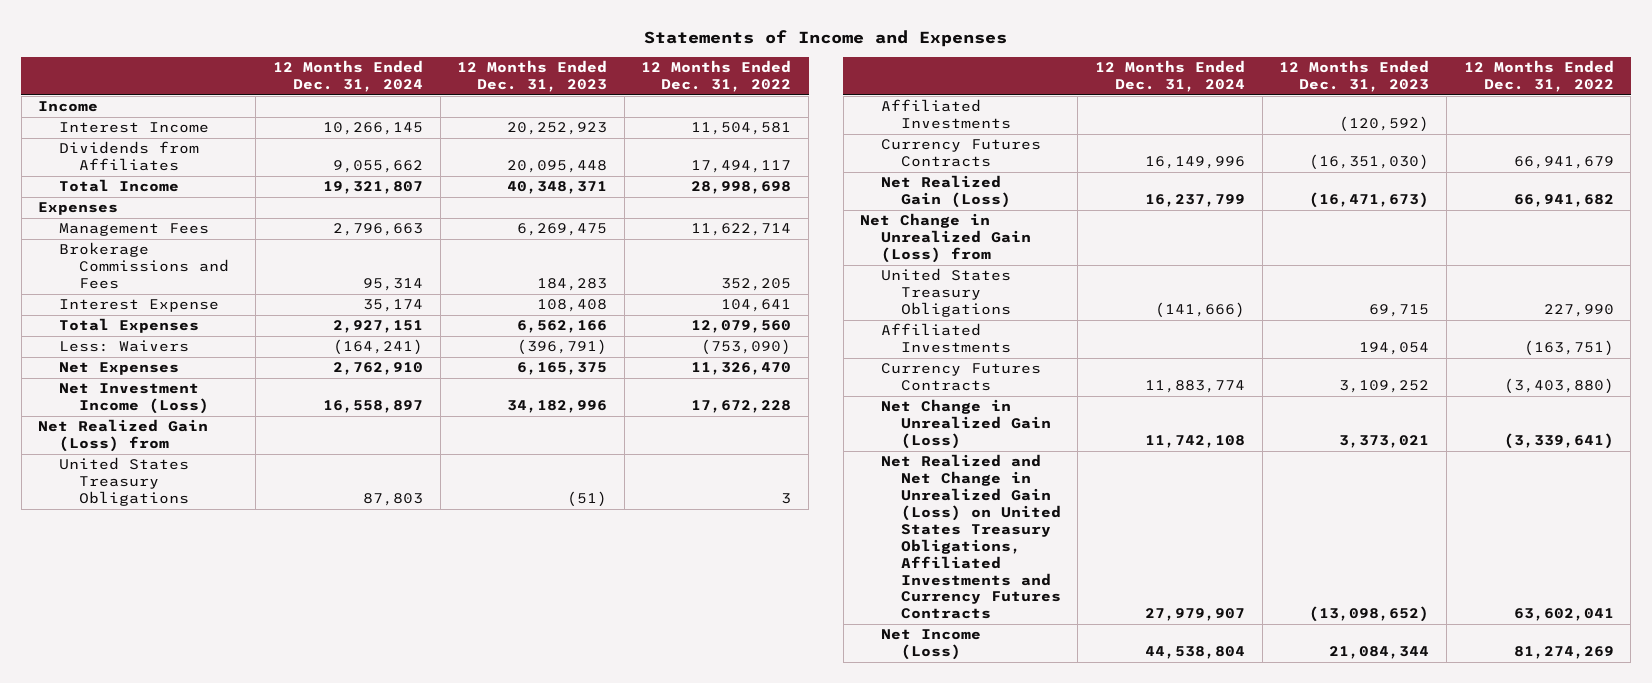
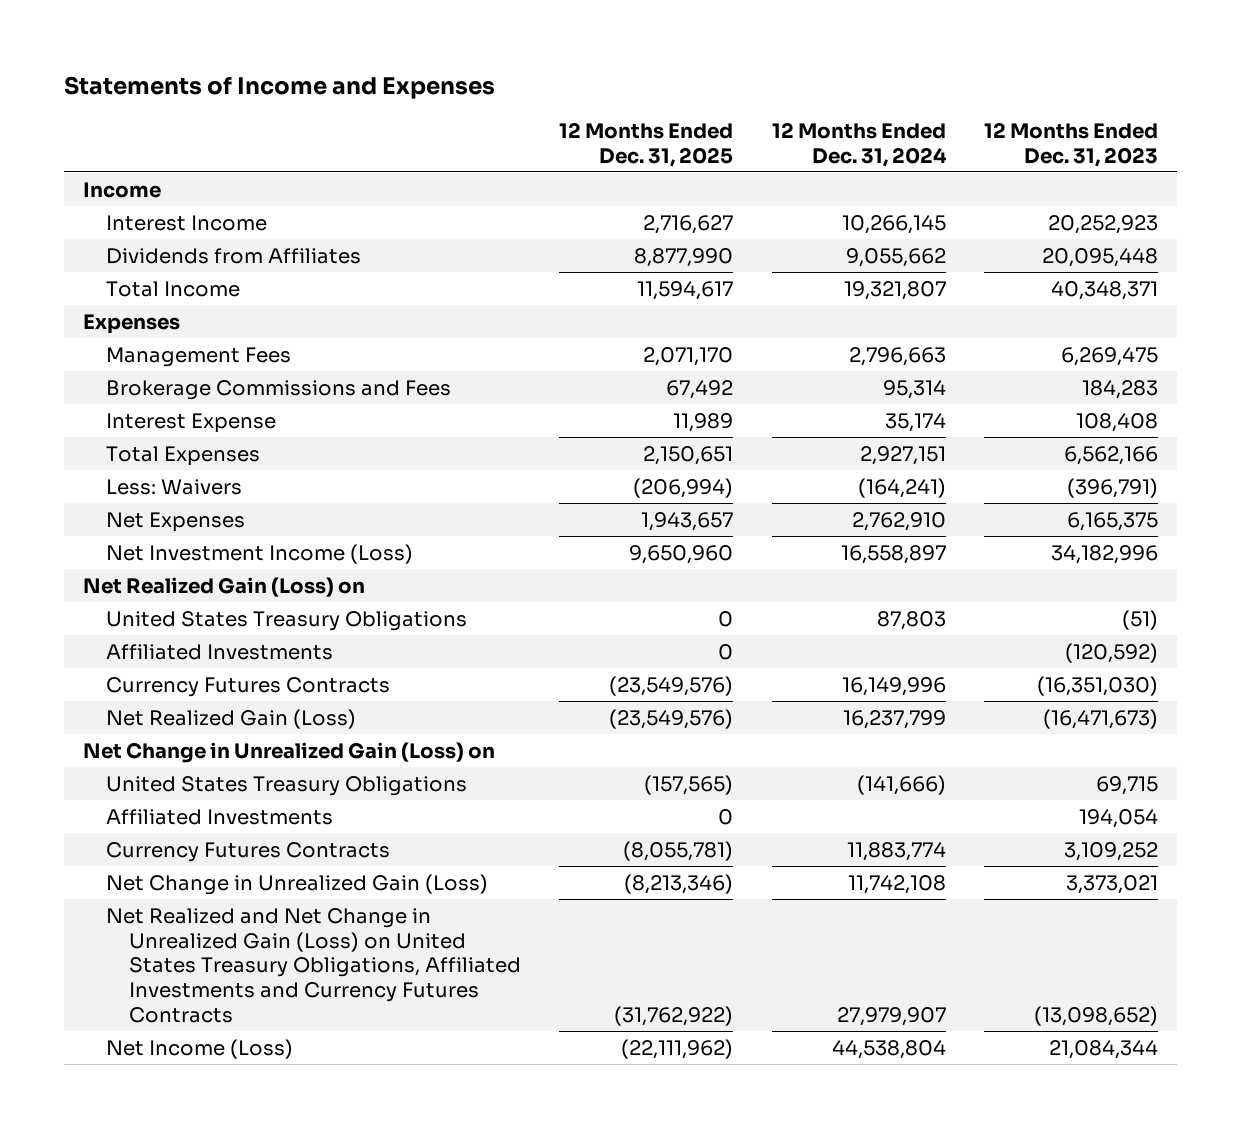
[641,60,792,93] 12 Months Ended Dec. 31, 2022 -> none
none -> [559,121,734,167] 12 Months Ended Dec. 31, 2025
[38,419,209,453] Net Realized Gain (Loss) from -> [82,576,365,597] Net Realized Gain (Loss) on
[860,213,1031,264] Net Change in Unrealized Gain (Loss) from -> [82,741,495,763] Net Change in Unrealized Gain (Loss) on

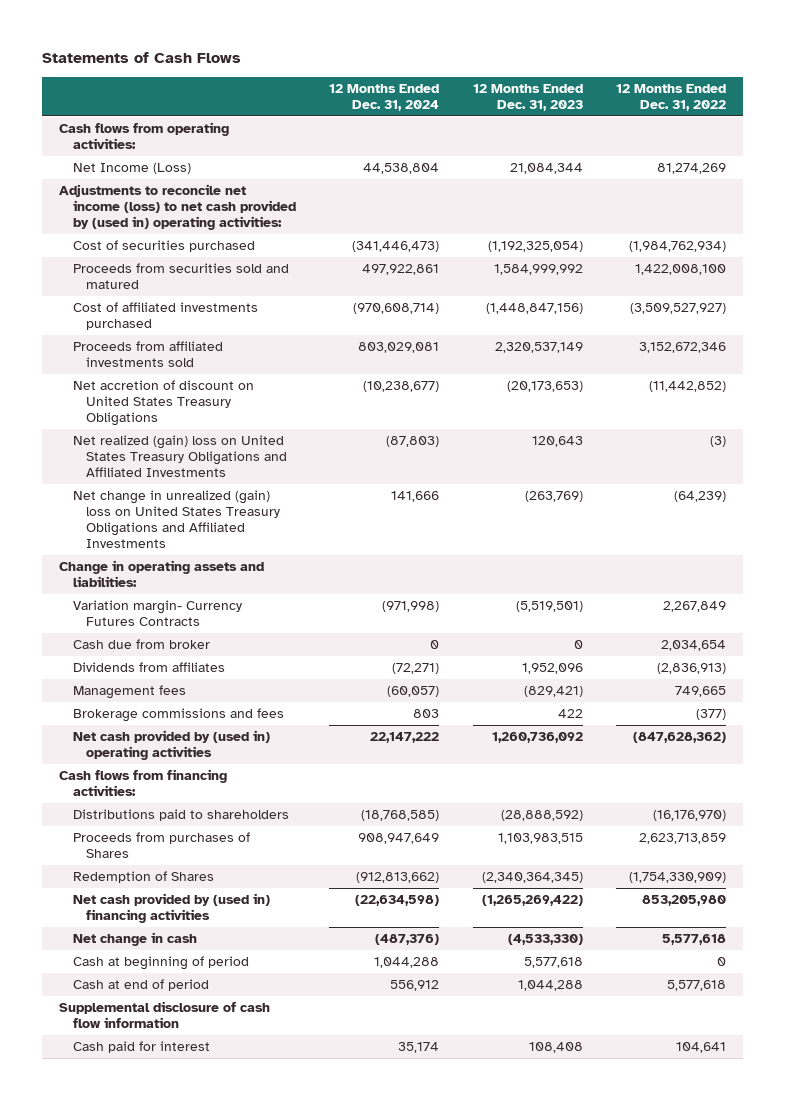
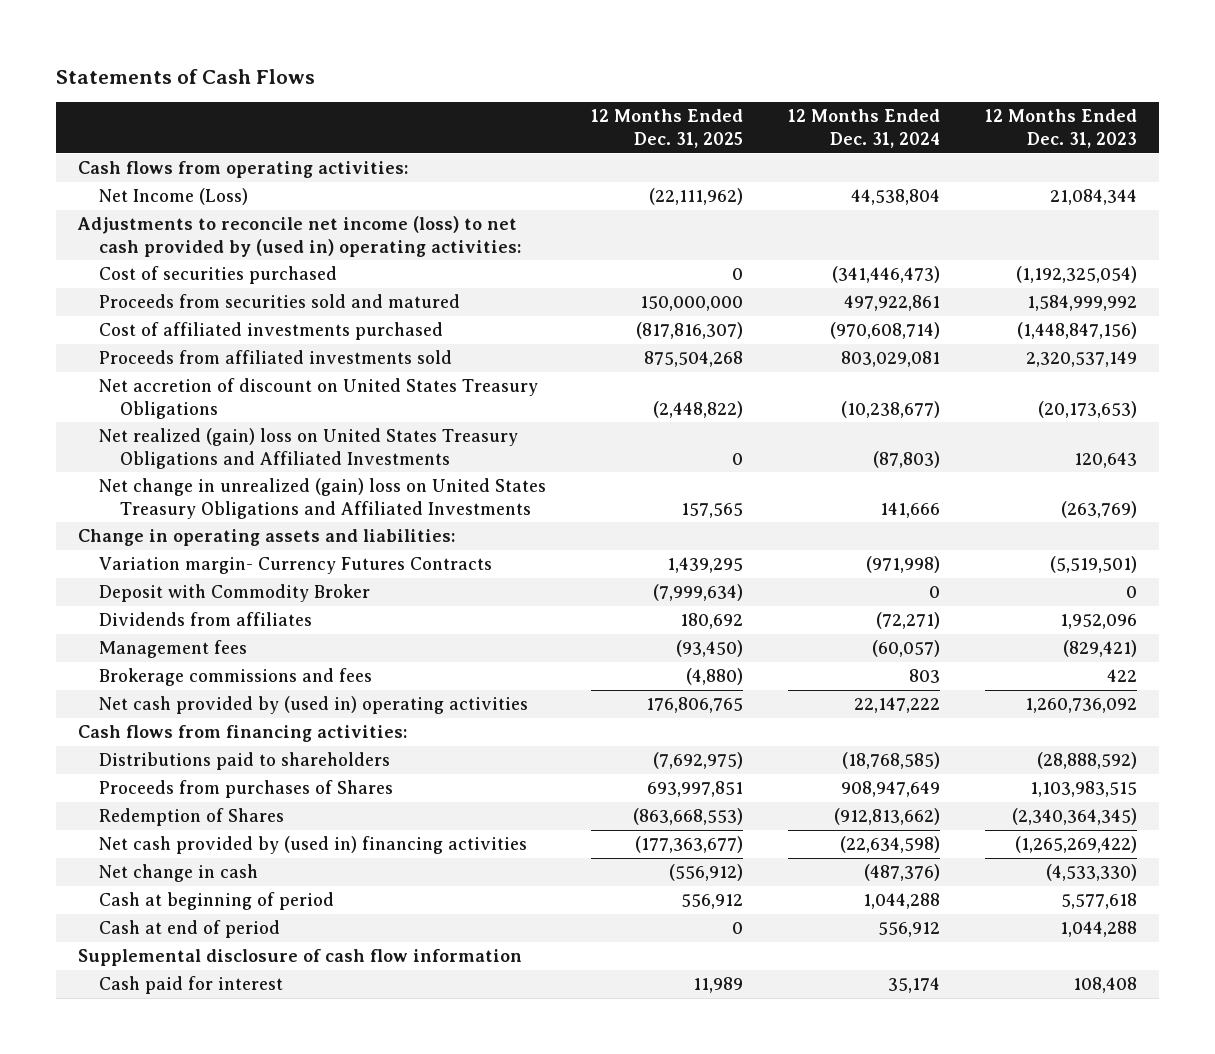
[616,83,727,111] 12 Months Ended Dec. 31, 2022 -> none
none -> [591,109,744,149] 12 Months Ended Dec. 31, 2025
[72,639,210,650] Cash due from broker -> none
none -> [99,584,371,603] Deposit with Commodity Broker

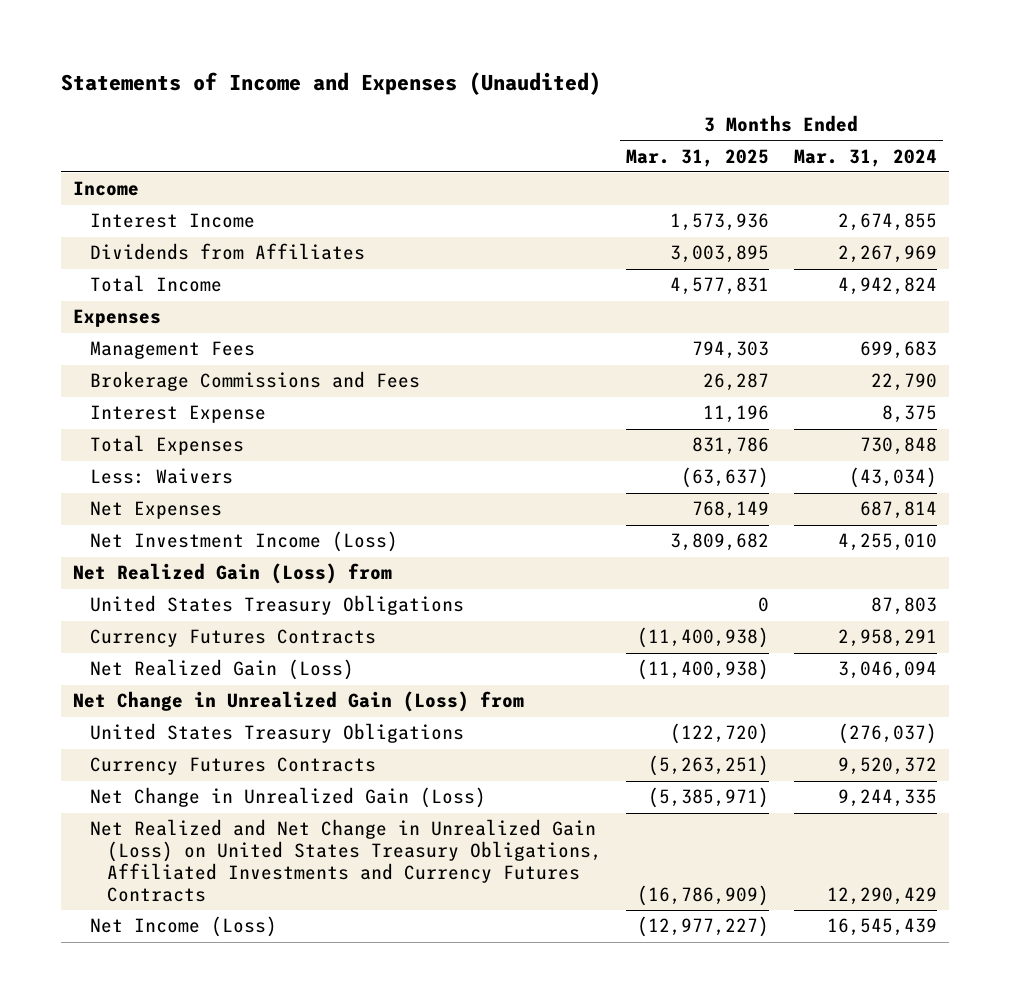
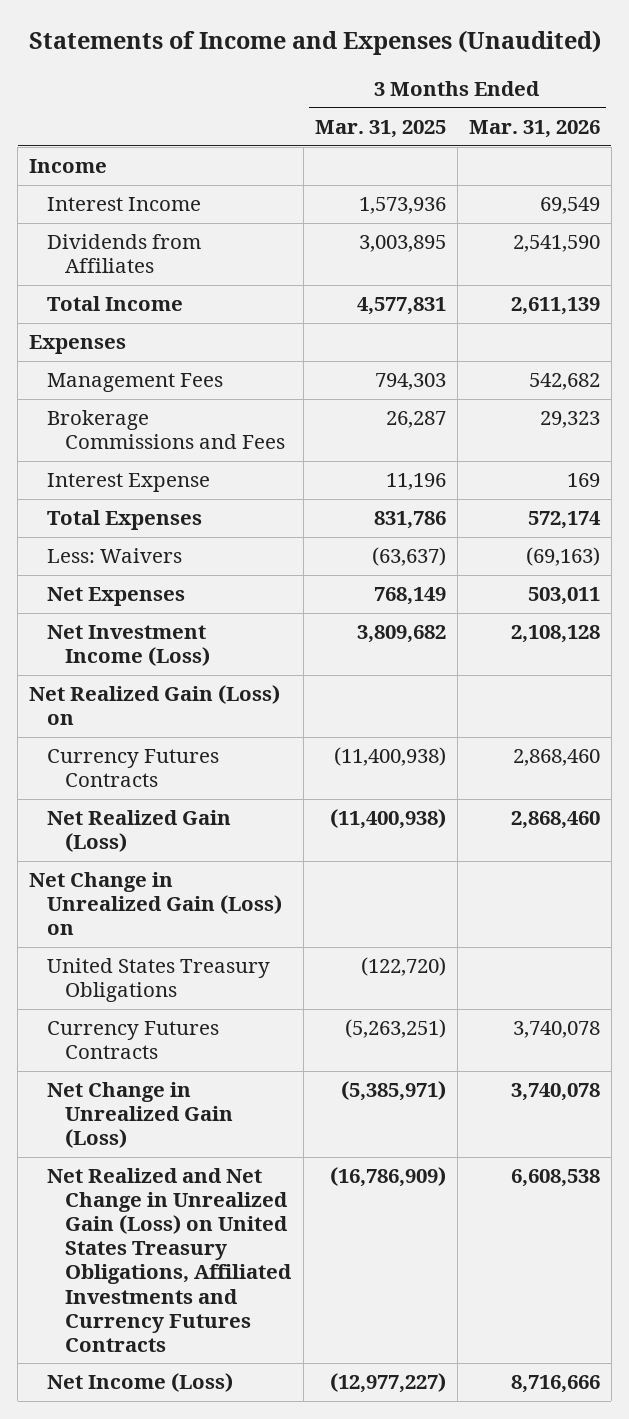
[793,148,937,167] Mar. 31, 2024 -> none
none -> [468,120,600,139] Mar. 31, 2026
[89,595,464,616] United States Treasury Obligations -> none
[72,563,392,585] Net Realized Gain (Loss) from -> [29,685,281,726] Net Realized Gain (Loss) on
[72,691,524,713] Net Change in Unrealized Gain (Loss) from -> [29,872,283,936] Net Change in Unrealized Gain (Loss) on

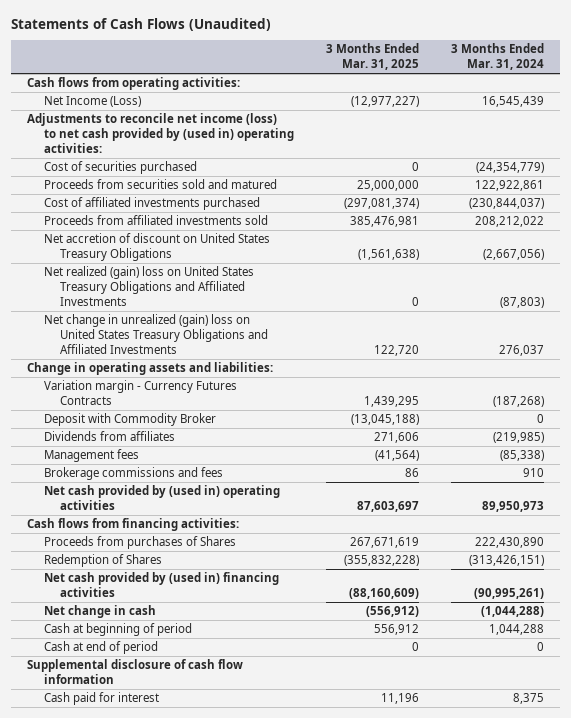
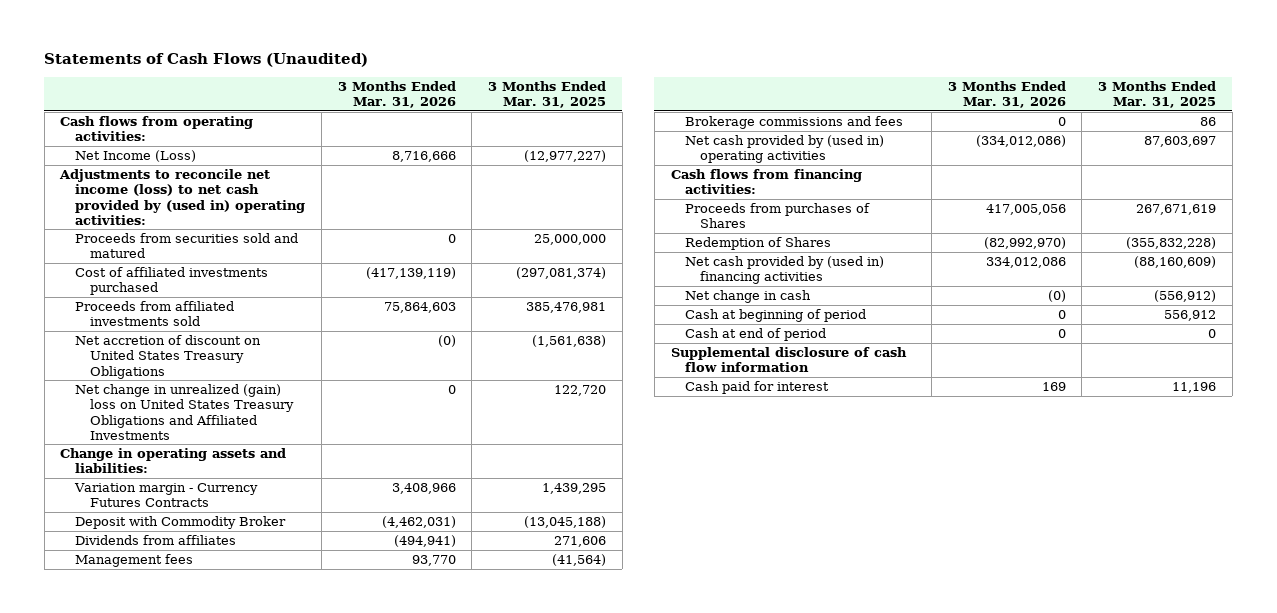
[450,43,544,71] 3 Months Ended Mar. 31, 2024 -> none
none -> [337,80,456,109] 3 Months Ended Mar. 31, 2026
[43,161,197,175] Cost of securities purchased -> none
[43,266,254,307] Net realized (gain) loss on United States Treasury Obligations and Affiliated Investments -> none

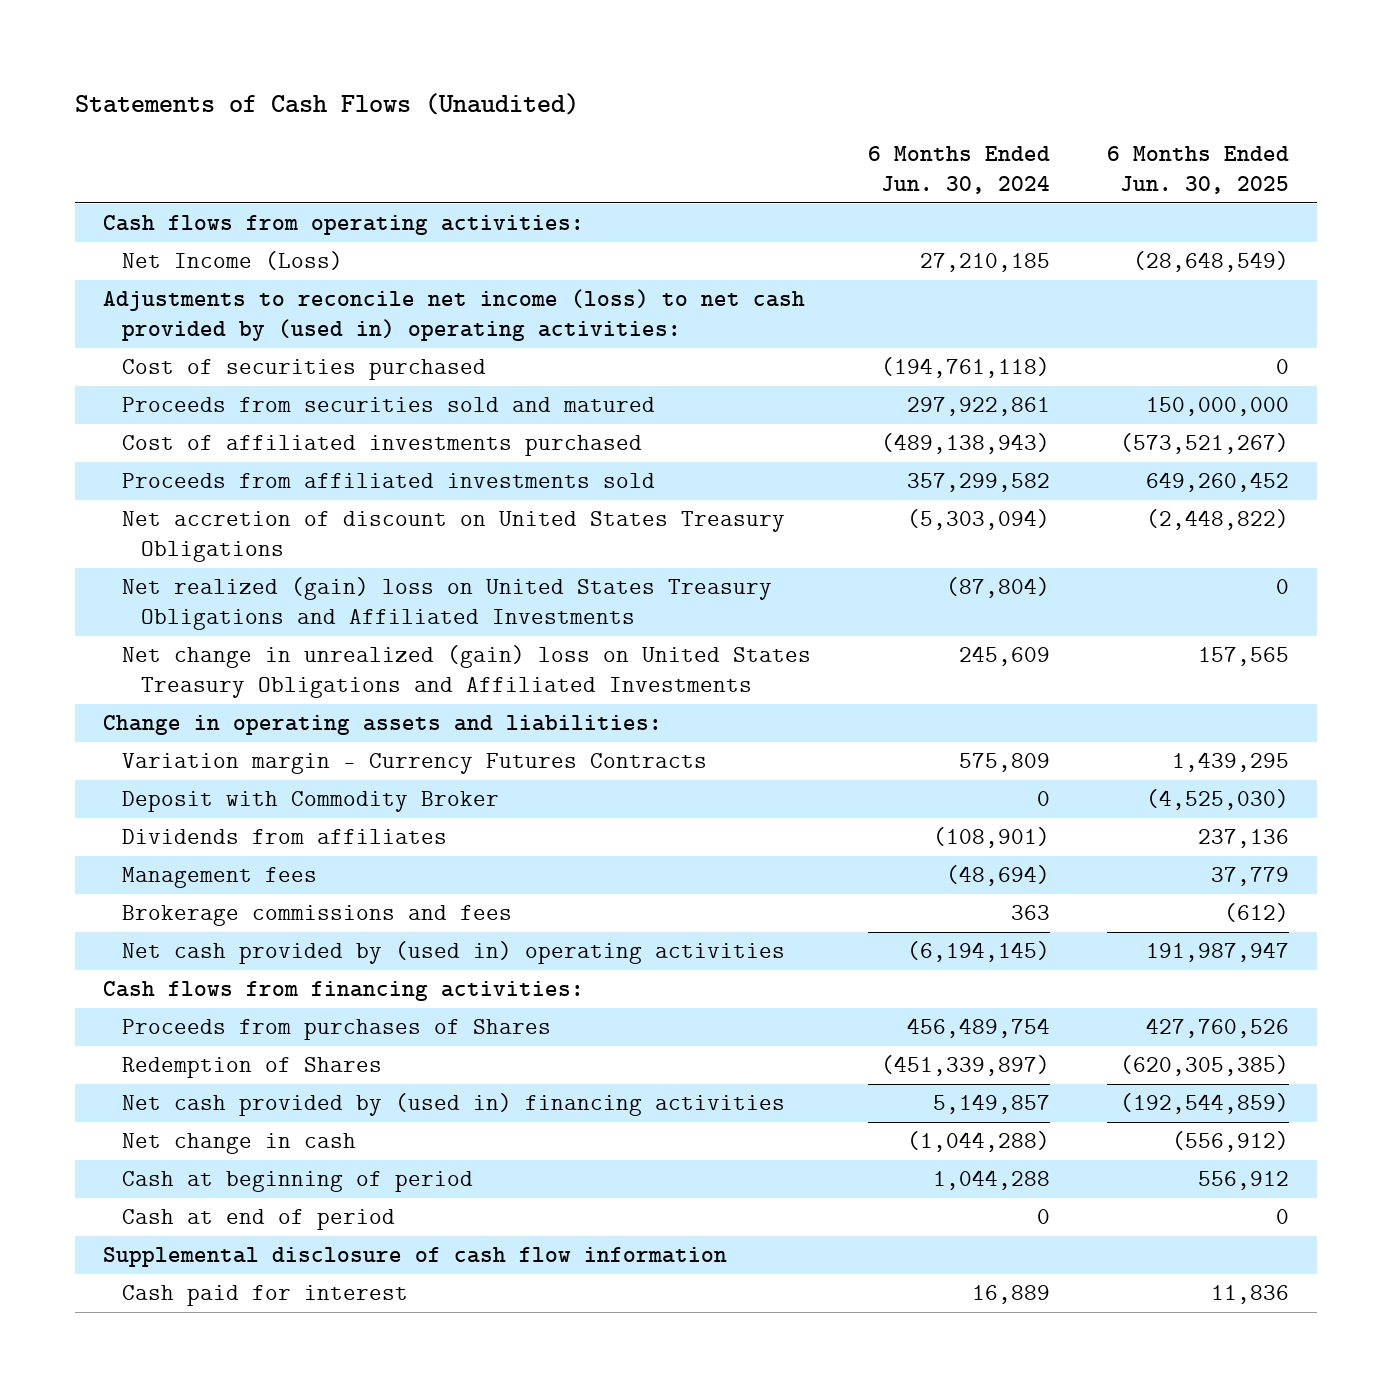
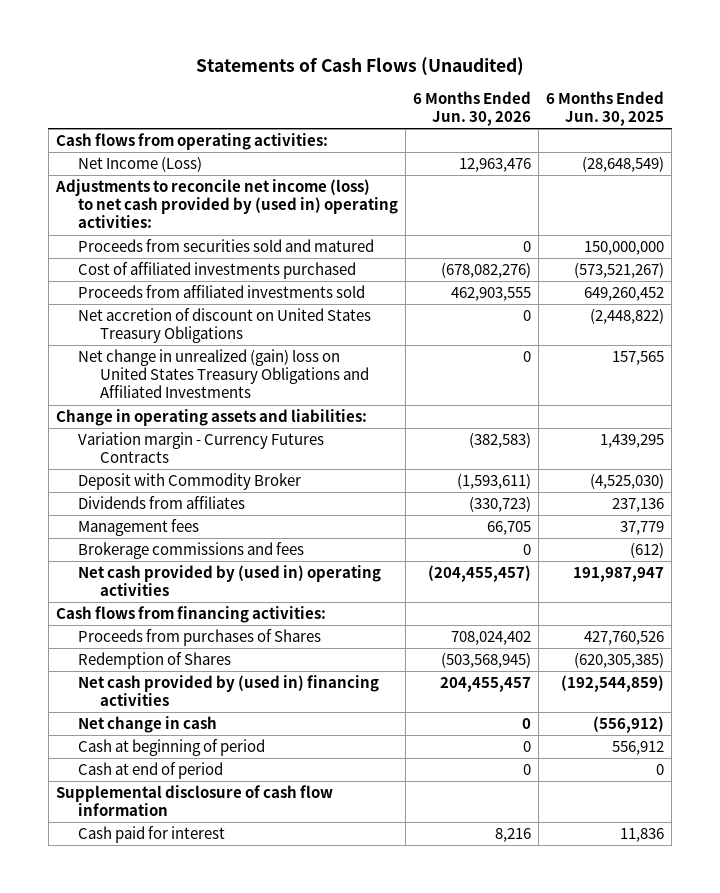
[867,146,1050,194] 6 Months Ended Jun. 30, 2024 -> none
none -> [412,90,531,126] 6 Months Ended Jun. 30, 2026
[122,358,487,380] Cost of securities purchased -> none
[122,576,773,630] Net realized (gain) loss on United States Treasury Obligations and Affiliated Investments -> none

